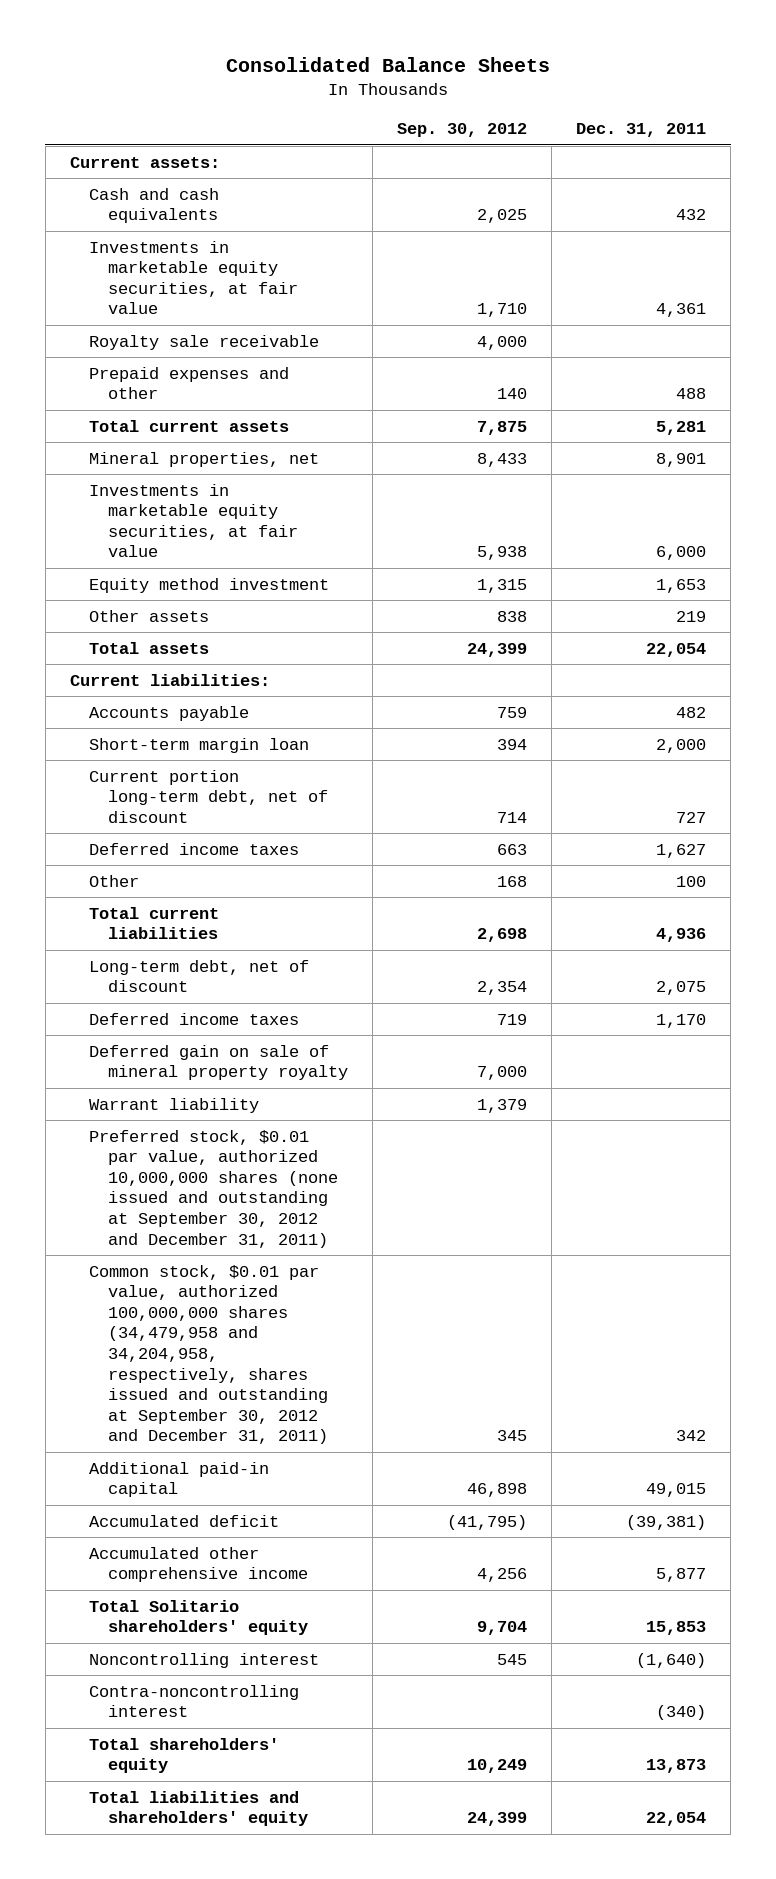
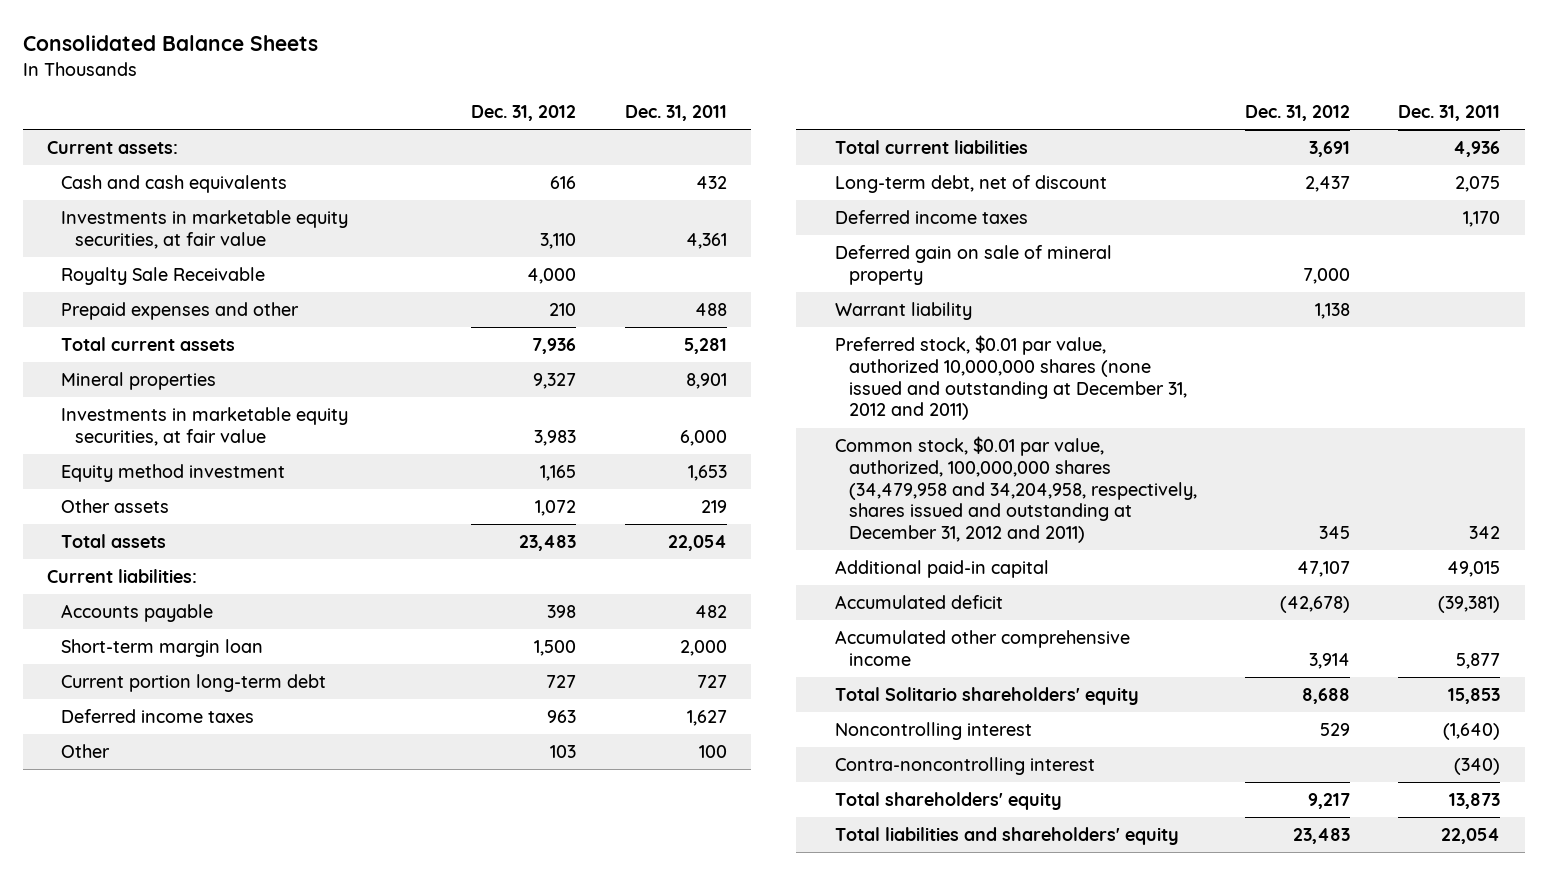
[397,123,528,138] Sep. 30, 2012 -> none
none -> [471,105,577,122] Dec. 31, 2012
[89,334,320,350] Royalty sale receivable -> [60,267,265,286] Royalty Sale Receivable
[89,451,320,467] Mineral properties, net -> [60,372,216,391] Mineral properties
[89,769,329,823] Current portion long-term debt, net of discount -> [60,674,326,693] Current portion long-term debt
[89,1044,349,1081] Deferred gain on sale of mineral property royalty -> [834,245,1112,285] Deferred gain on sale of mineral property
[89,1129,339,1248] Preferred stock, $0.01 par value, authorized 10,000,000 shares (none issued and outstanding at September 30, 2012 and December 31, 2011) -> [834,335,1187,421] Preferred stock, $0.01 par value, authorized 10,000,000 shares (none issued and outstanding at December 31, 2012 and 2011)
[89,1264,329,1445] Common stock, $0.01 par value, authorized 100,000,000 shares (34,479,958 and 34,204,958, respectively, shares issued and outstanding at September 30, 2012 and December 31, 2011) -> [834,436,1197,544] Common stock, $0.01 par value, authorized, 100,000,000 shares (34,479,958 and 34,204,958, respectively, shares issued and outstanding at December 31, 2012 and 2011)

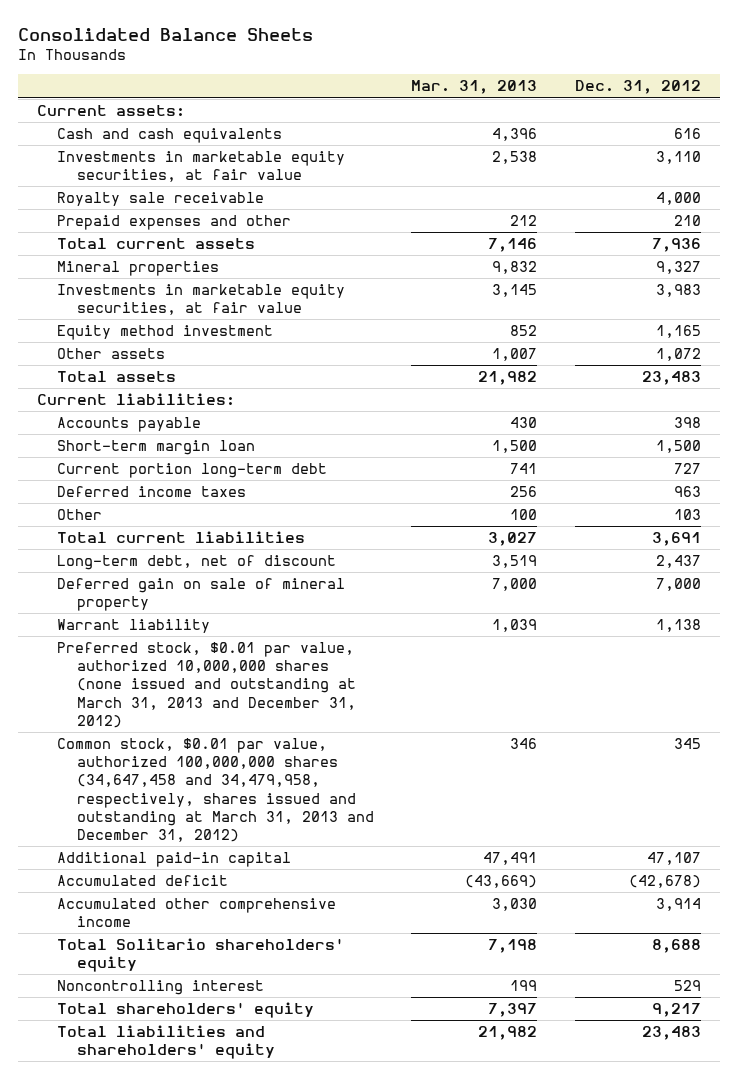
[624,105,727,122] Dec. 31, 2011 -> none
none -> [411,80,538,95] Mar. 31, 2013
[60,267,265,286] Royalty Sale Receivable -> [57,192,265,207] Royalty sale receivable
[834,210,1028,225] Deferred income taxes -> none
[834,335,1187,421] Preferred stock, $0.01 par value, authorized 10,000,000 shares (none issued and outstanding at December 31, 2012 and 2011) -> [57,642,357,728] Preferred stock, $0.01 par value, authorized 10,000,000 shares (none issued and outstanding at March 31, 2013 and December 31, 2012)
[834,436,1197,544] Common stock, $0.01 par value, authorized, 100,000,000 shares (34,479,958 and 34,204,958, respectively, shares issued and outstanding at December 31, 2012 and 2011) -> [57,738,375,842] Common stock, $0.01 par value, authorized 100,000,000 shares (34,647,458 and 34,479,958, respectively, shares issued and outstanding at March 31, 2013 and December 31, 2012)
[834,757,1095,776] Contra-noncontrolling interest -> none

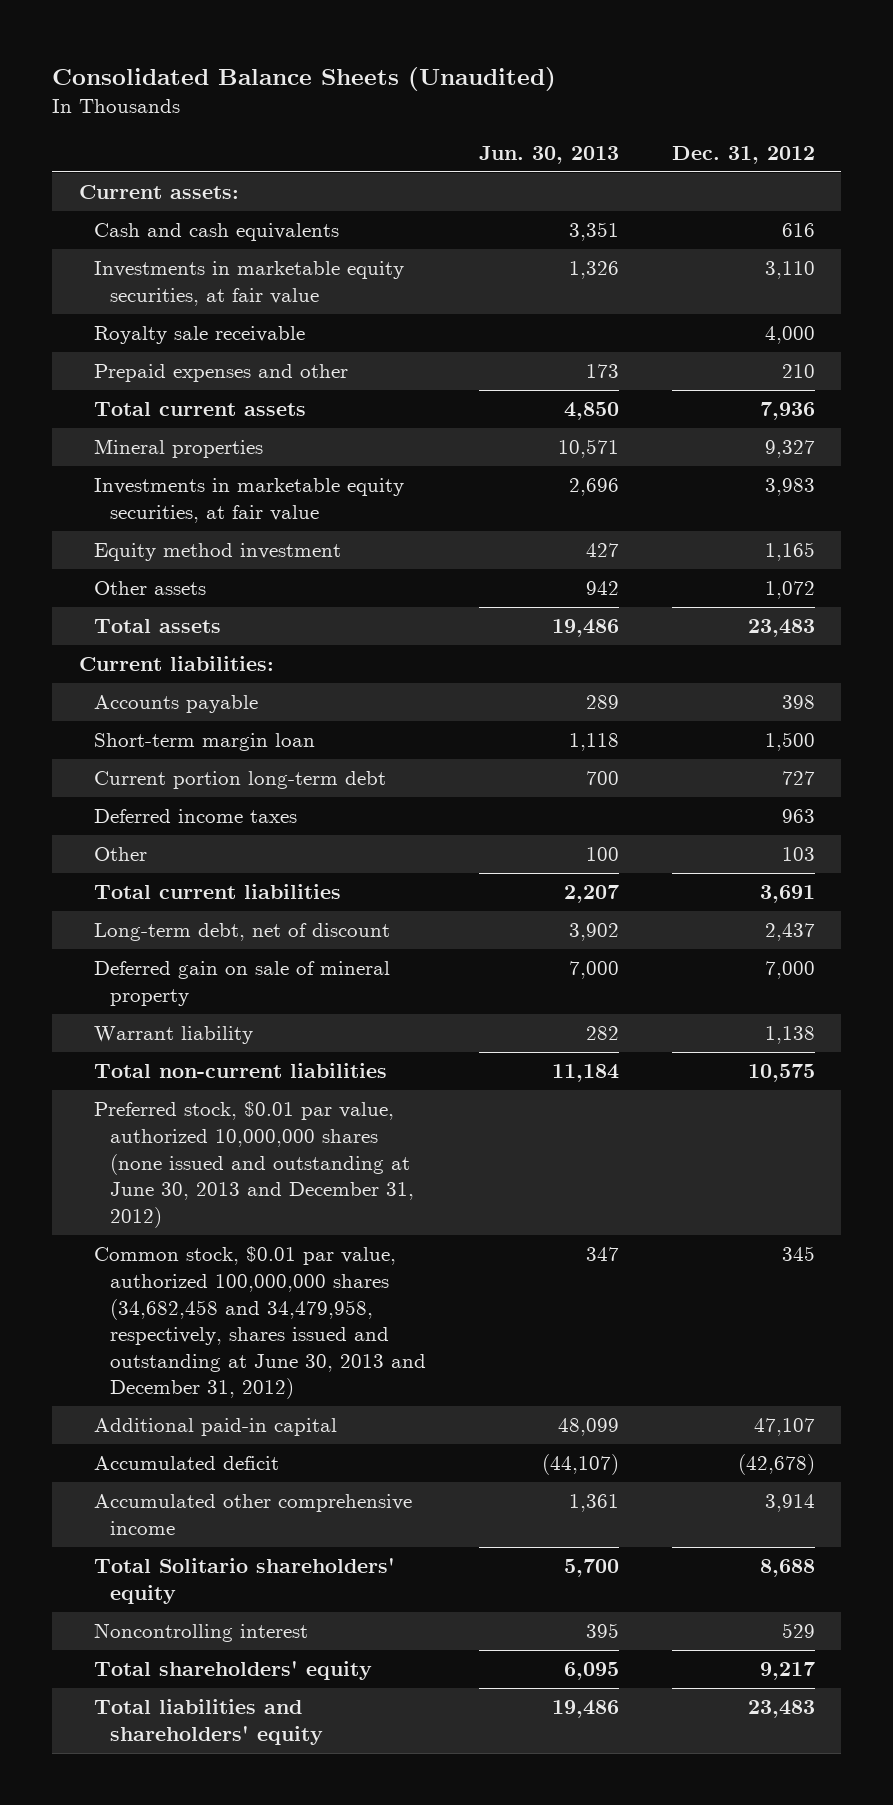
[18,27,314,41] Consolidated Balance Sheets -> [52,66,557,91] Consolidated Balance Sheets (Unaudited)
[411,80,538,95] Mar. 31, 2013 -> none
none -> [478,145,619,164] Jun. 30, 2013
none -> [94,1063,388,1079] Total non-current liabilities
[57,642,357,728] Preferred stock, $0.01 par value, authorized 10,000,000 shares (none issued and outstanding at March 31, 2013 and December 31, 2012) -> [94,1101,415,1228] Preferred stock, $0.01 par value, authorized 10,000,000 shares (none issued and outstanding at June 30, 2013 and December 31, 2012)
[57,738,375,842] Common stock, $0.01 par value, authorized 100,000,000 shares (34,647,458 and 34,479,958, respectively, shares issued and outstanding at March 31, 2013 and December 31, 2012) -> [94,1246,427,1400] Common stock, $0.01 par value, authorized 100,000,000 shares (34,682,458 and 34,479,958, respectively, shares issued and outstanding at June 30, 2013 and December 31, 2012)

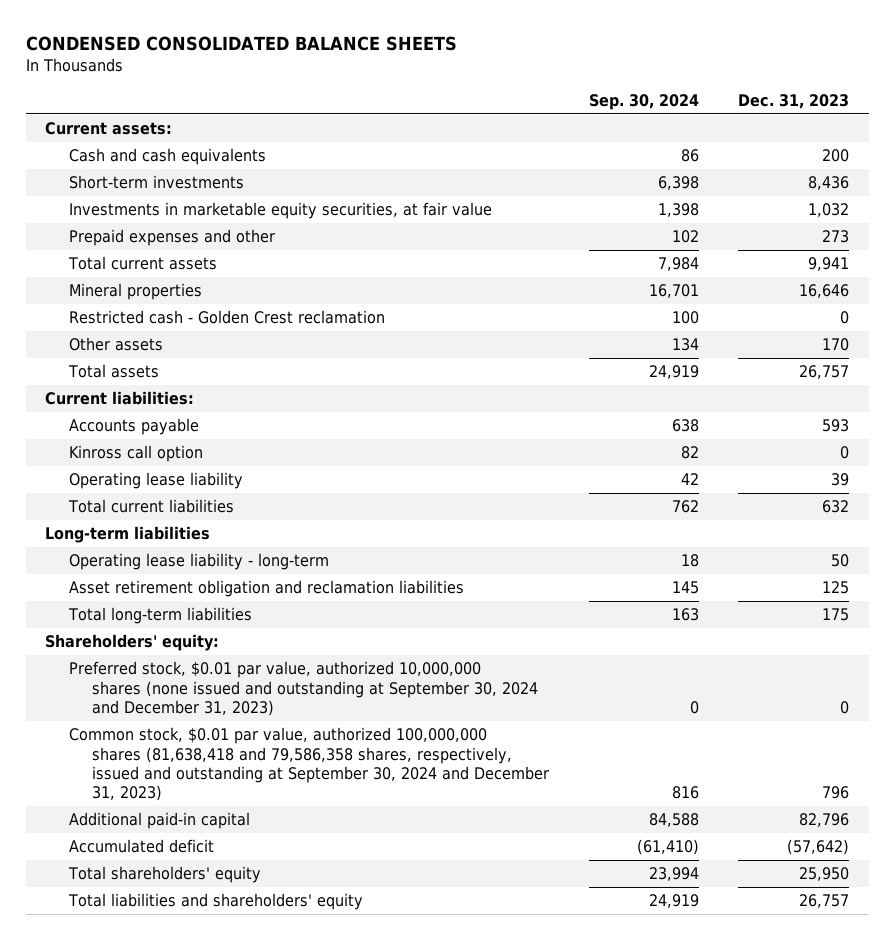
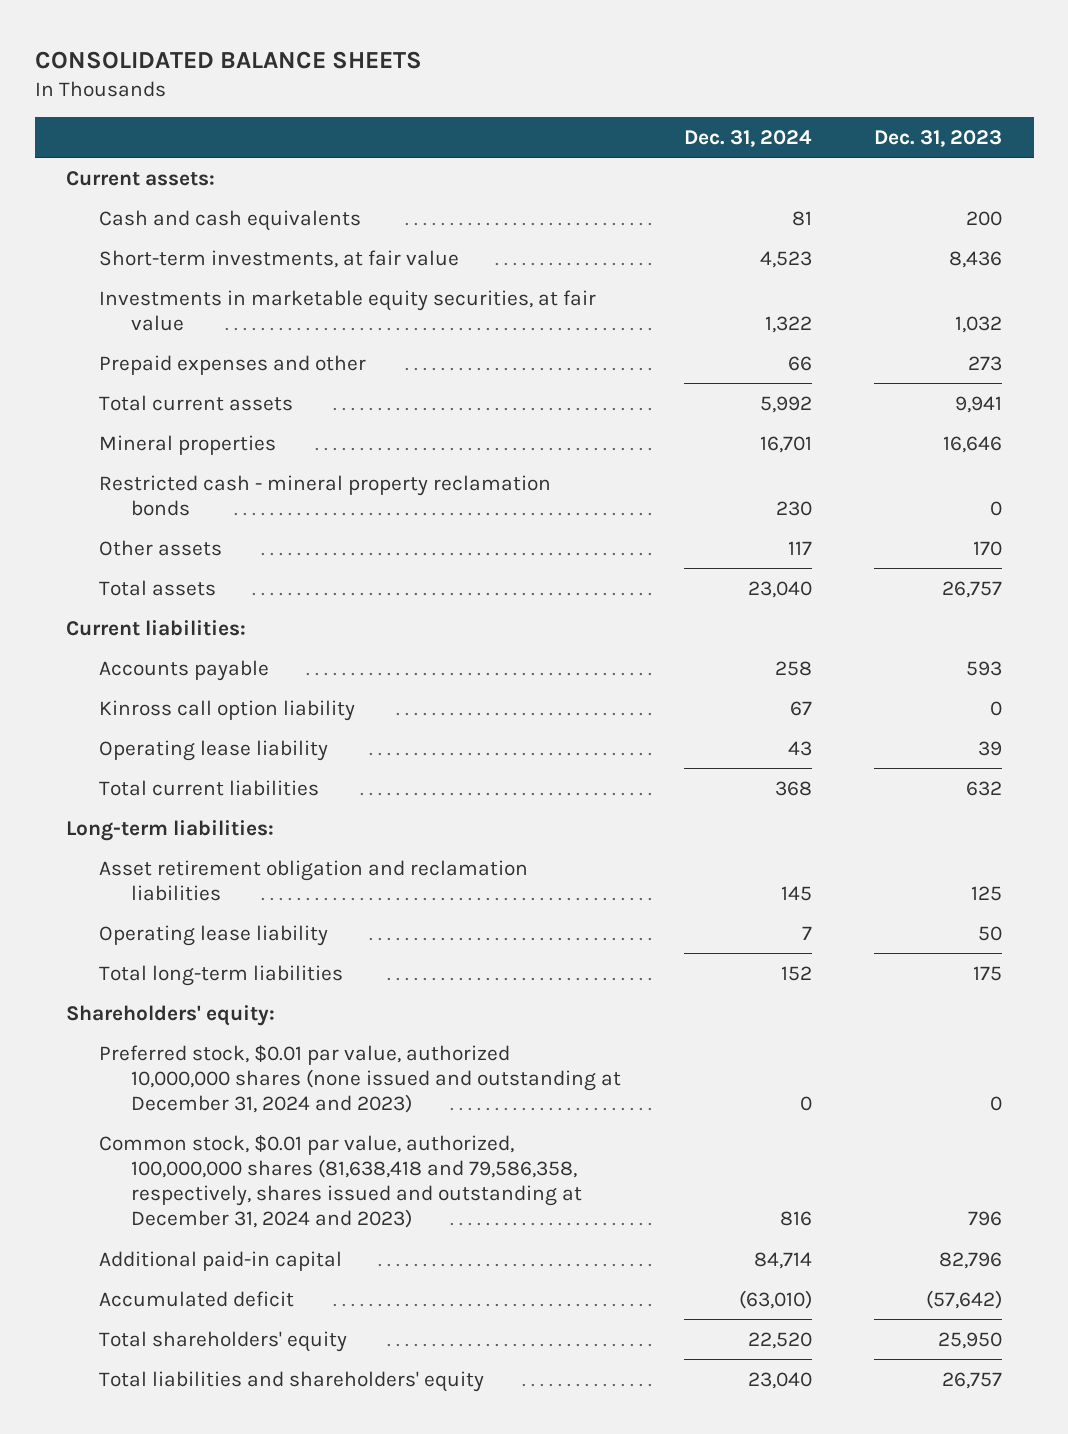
[25,35,457,51] CONDENSED CONSOLIDATED BALANCE SHEETS -> [34,50,422,69] CONSOLIDATED BALANCE SHEETS
[588,93,699,110] Sep. 30, 2024 -> none
none -> [683,130,812,148] Dec. 31, 2024
[68,175,244,190] Short-term investments -> [98,249,459,268] Short-term investments, at fair value
[68,310,385,325] Restricted cash - Golden Crest reclamation -> [98,474,551,516] Restricted cash - mineral property reclamation bonds
[68,445,203,463] Kinross call option -> [98,699,355,721] Kinross call option liability
[68,553,329,571] Operating lease liability - long-term -> none
[45,526,211,544] Long-term liabilities -> [66,819,275,841] Long-term liabilities:
none -> [98,924,328,946] Operating lease liability
[68,661,538,716] Preferred stock, $0.01 par value, authorized 10,000,000 shares (none issued and outstanding at September 30, 2024 and December 31, 2023) -> [98,1044,622,1114] Preferred stock, $0.01 par value, authorized 10,000,000 shares (none issued and outstanding at December 31, 2024 and 2023)
[68,727,549,801] Common stock, $0.01 par value, authorized 100,000,000 shares (81,638,418 and 79,586,358 shares, respectively, issued and outstanding at September 30, 2024 and December 31, 2023) -> [98,1134,583,1229] Common stock, $0.01 par value, authorized, 100,000,000 shares (81,638,418 and 79,586,358, respectively, shares issued and outstanding at December 31, 2024 and 2023)

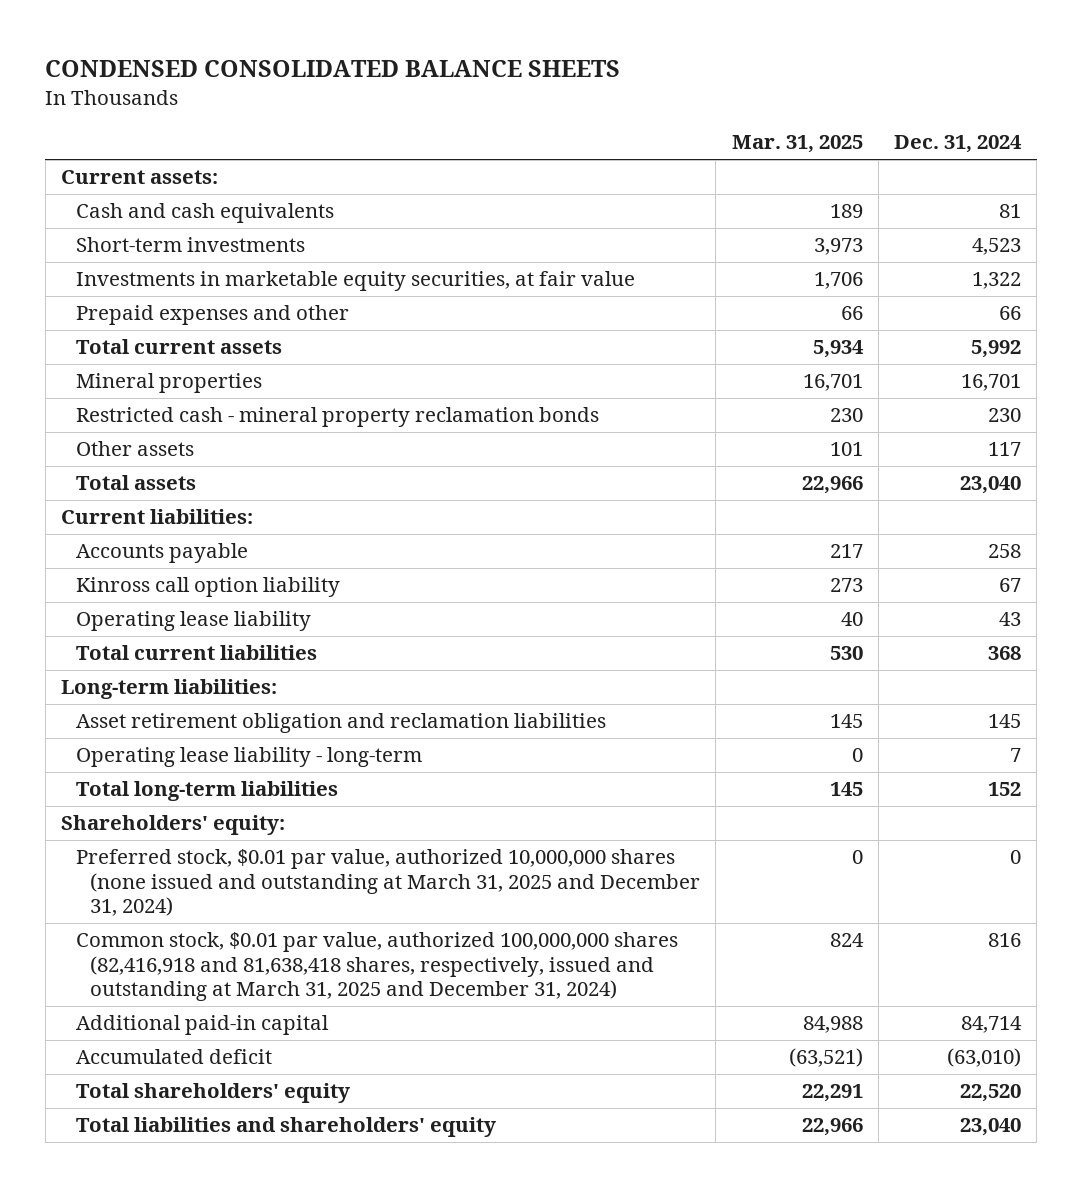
[34,50,422,69] CONSOLIDATED BALANCE SHEETS -> [45,59,621,77] CONDENSED CONSOLIDATED BALANCE SHEETS
[874,130,1003,148] Dec. 31, 2023 -> none
none -> [731,135,863,154] Mar. 31, 2025
[98,249,459,268] Short-term investments, at fair value -> [75,237,305,253] Short-term investments
[98,924,328,946] Operating lease liability -> [75,747,422,768] Operating lease liability - long-term
[98,1044,622,1114] Preferred stock, $0.01 par value, authorized 10,000,000 shares (none issued and outstanding at December 31, 2024 and 2023) -> [75,849,701,917] Preferred stock, $0.01 par value, authorized 10,000,000 shares (none issued and outstanding at March 31, 2025 and December 31, 2024)
[98,1134,583,1229] Common stock, $0.01 par value, authorized, 100,000,000 shares (81,638,418 and 79,586,358, respectively, shares issued and outstanding at December 31, 2024 and 2023) -> [75,932,678,1002] Common stock, $0.01 par value, authorized 100,000,000 shares (82,416,918 and 81,638,418 shares, respectively, issued and outstanding at March 31, 2025 and December 31, 2024)

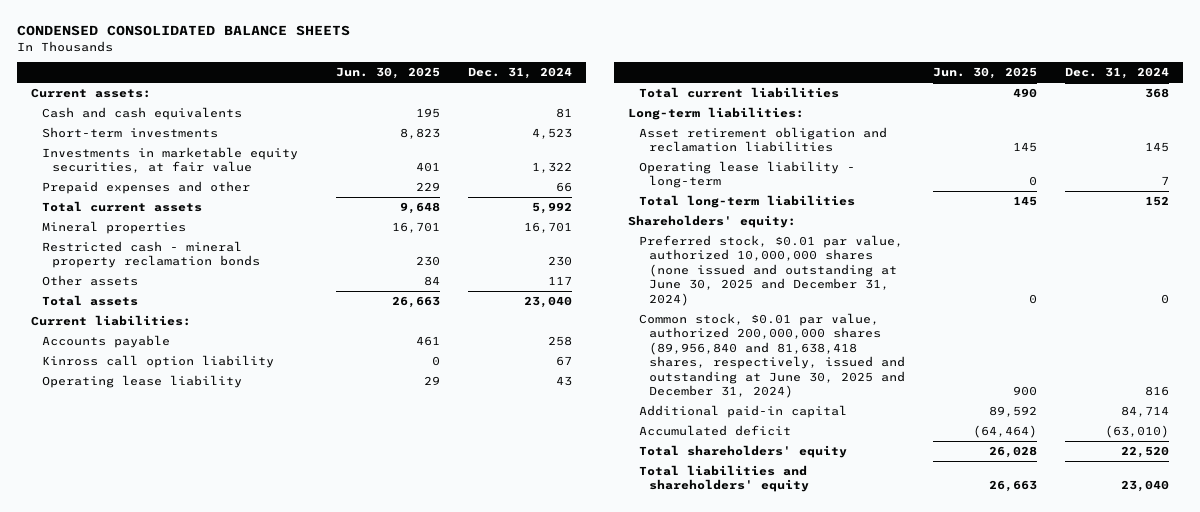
[731,135,863,154] Mar. 31, 2025 -> none
none -> [336,67,441,80] Jun. 30, 2025
[75,849,701,917] Preferred stock, $0.01 par value, authorized 10,000,000 shares (none issued and outstanding at March 31, 2025 and December 31, 2024) -> [638,234,903,306] Preferred stock, $0.01 par value, authorized 10,000,000 shares (none issued and outstanding at June 30, 2025 and December 31, 2024)
[75,932,678,1002] Common stock, $0.01 par value, authorized 100,000,000 shares (82,416,918 and 81,638,418 shares, respectively, issued and outstanding at March 31, 2025 and December 31, 2024) -> [638,312,906,399] Common stock, $0.01 par value, authorized 200,000,000 shares (89,956,840 and 81,638,418 shares, respectively, issued and outstanding at June 30, 2025 and December 31, 2024)

